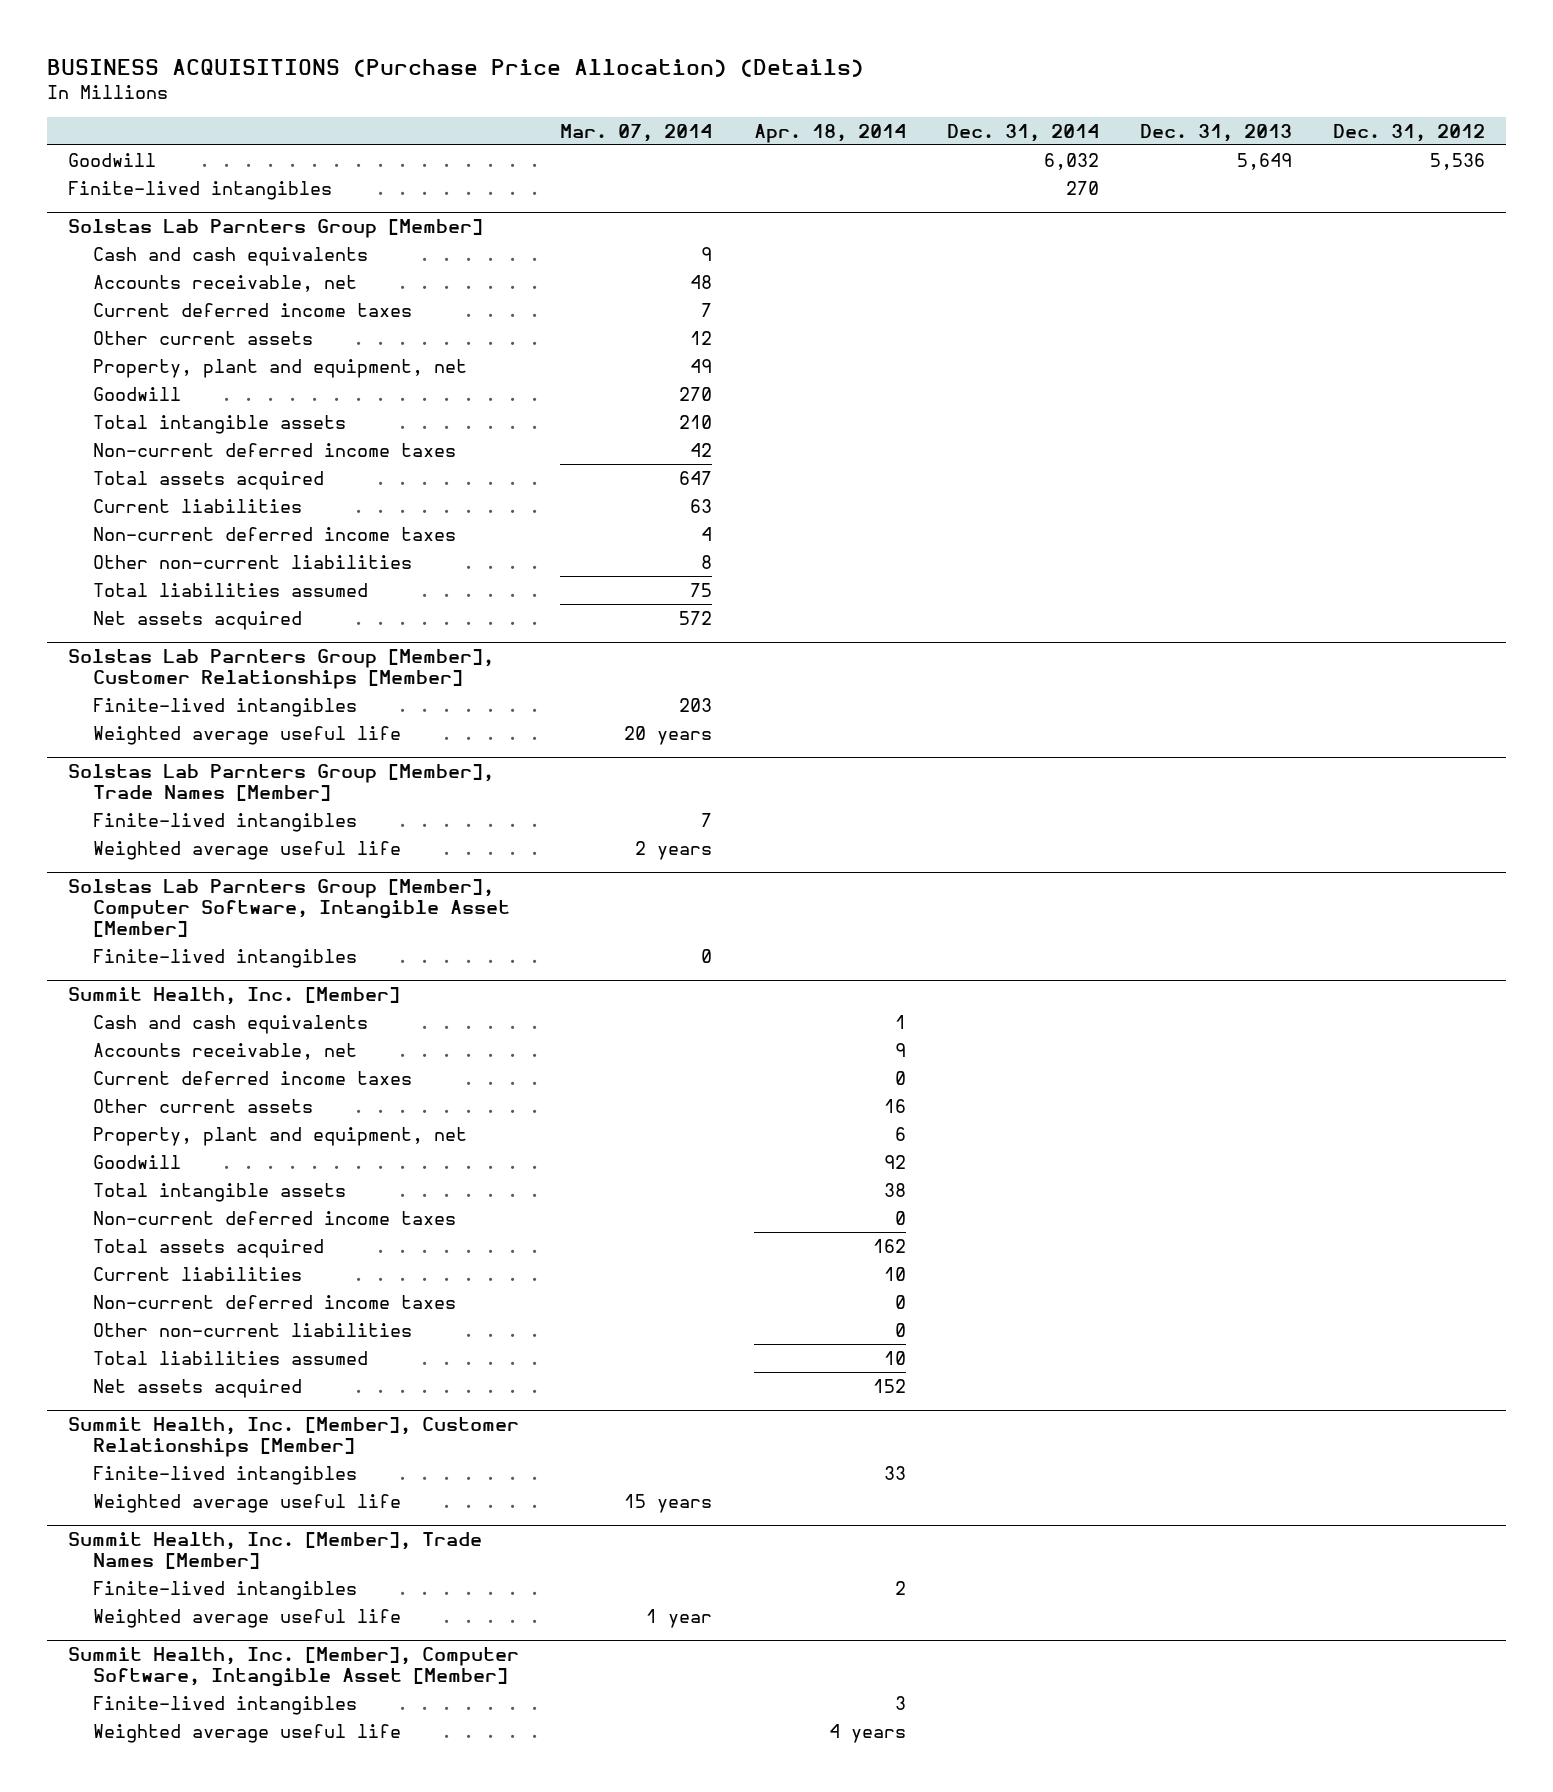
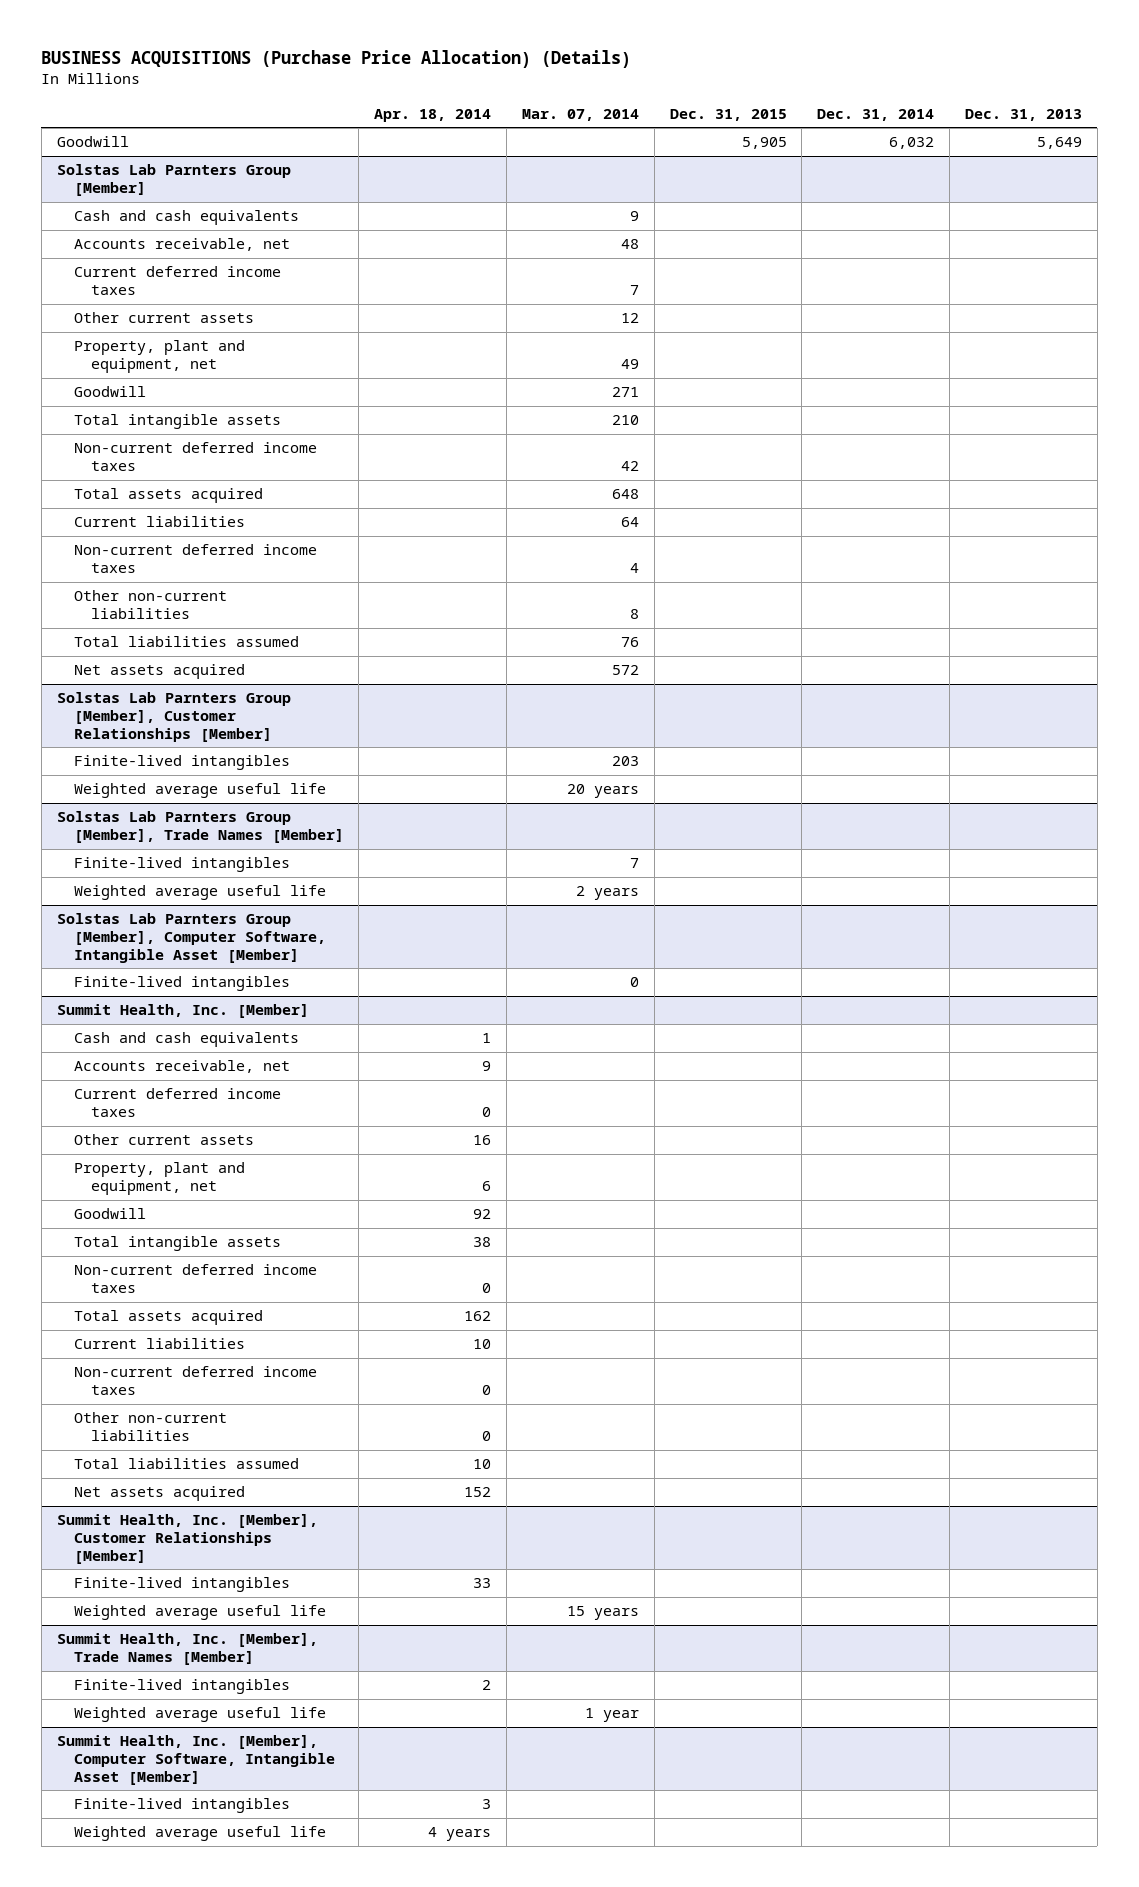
[1333,123,1486,142] Dec. 31, 2012 -> none
none -> [669,108,787,121] Dec. 31, 2015
[68,180,333,200] Finite-lived intangibles -> none
[679,386,713,401] 270 -> [611,387,639,398] 271
[679,470,713,485] 647 -> [611,489,639,500] 648
[690,498,713,513] 63 -> [620,517,639,528] 64
[690,582,713,597] 75 -> [620,637,639,648] 76

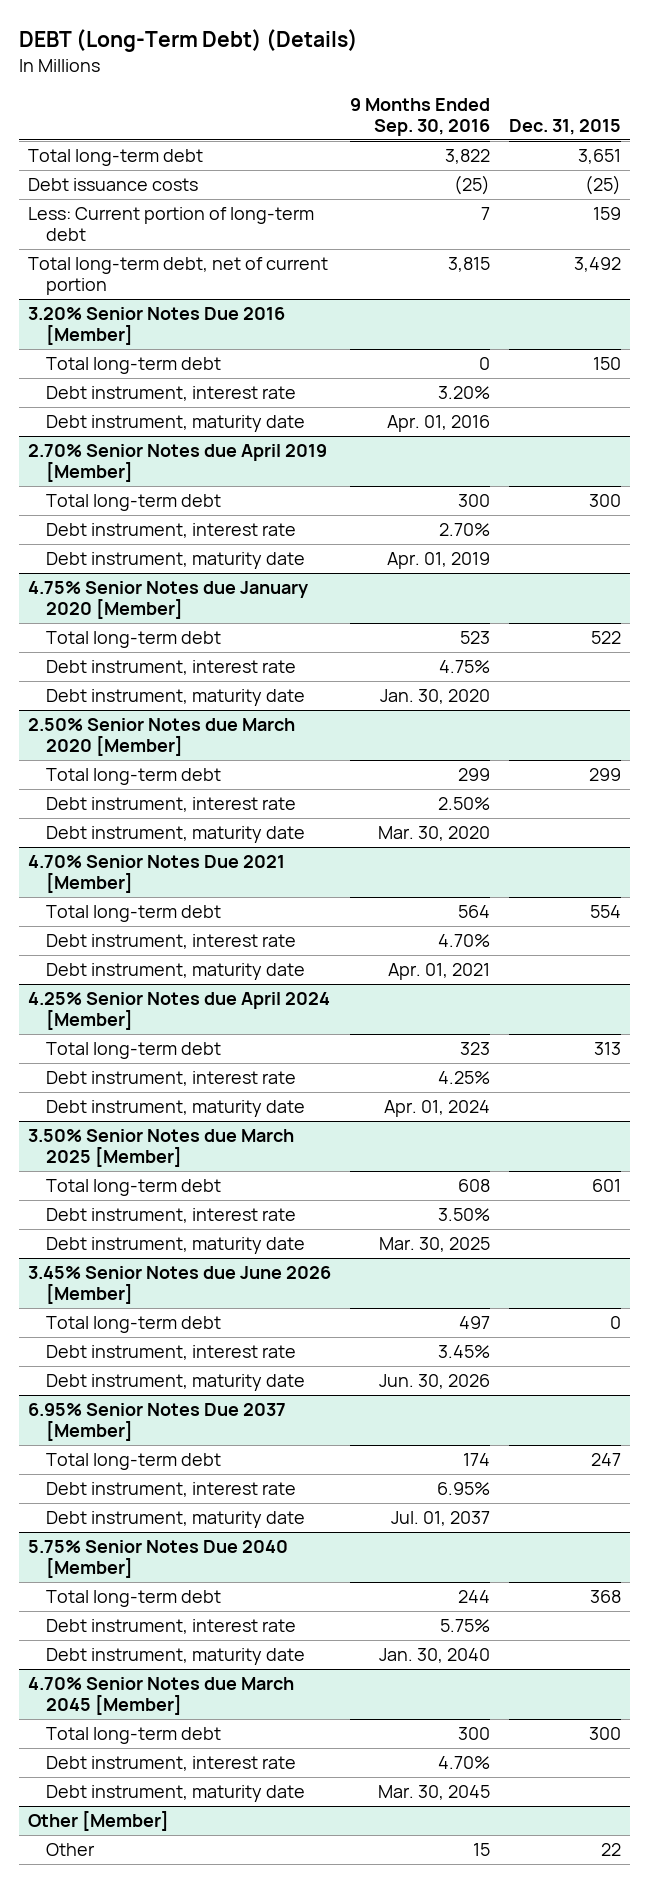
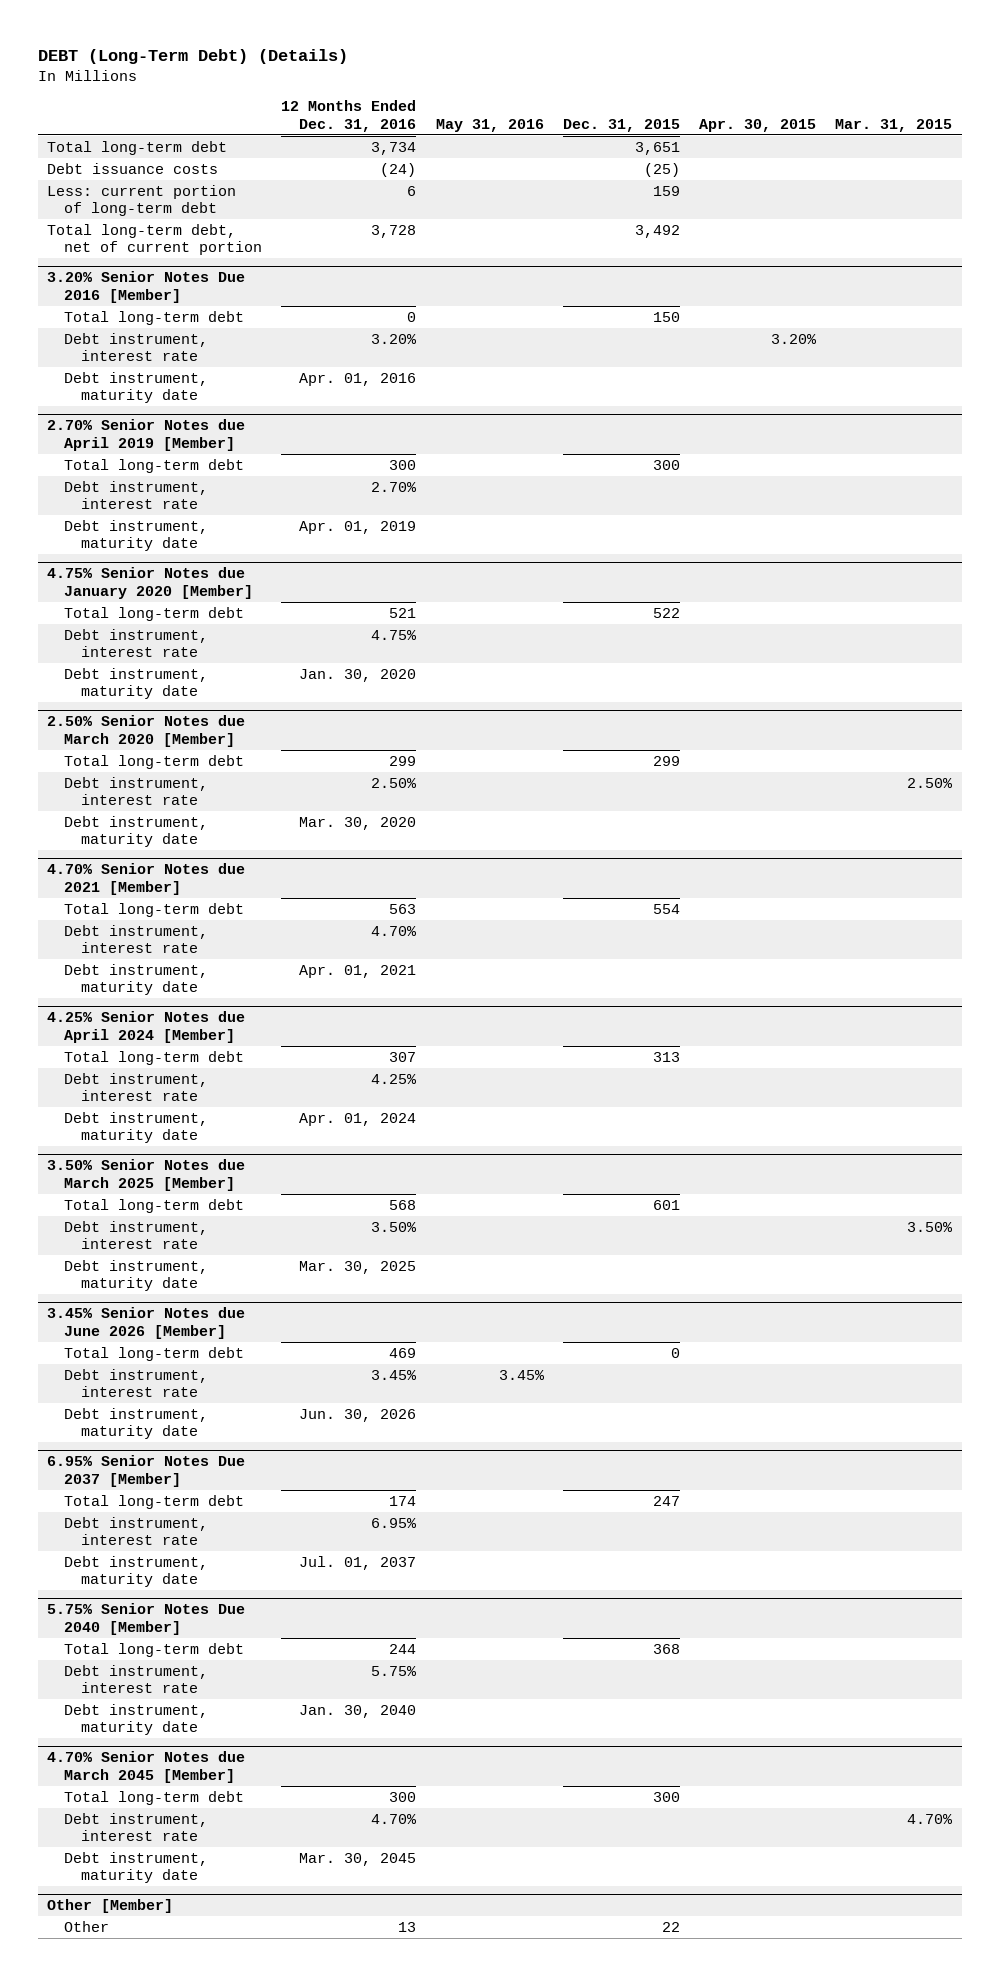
[350,97,491,137] 9 Months Ended Sep. 30, 2016 -> none
none -> [281,100,417,132] 12 Months Ended Dec. 31, 2016
none -> [435,118,544,132] May 31, 2016
none -> [699,118,817,132] Apr. 30, 2015
none -> [835,118,953,132] Mar. 31, 2015
[28,207,315,242] Less: Current portion of long-term debt -> [47,184,237,217] Less: current portion of long-term debt
[28,855,286,894] 4.70% Senior Notes Due 2021 [Member] -> [47,863,246,896] 4.70% Senior Notes due 2021 [Member]

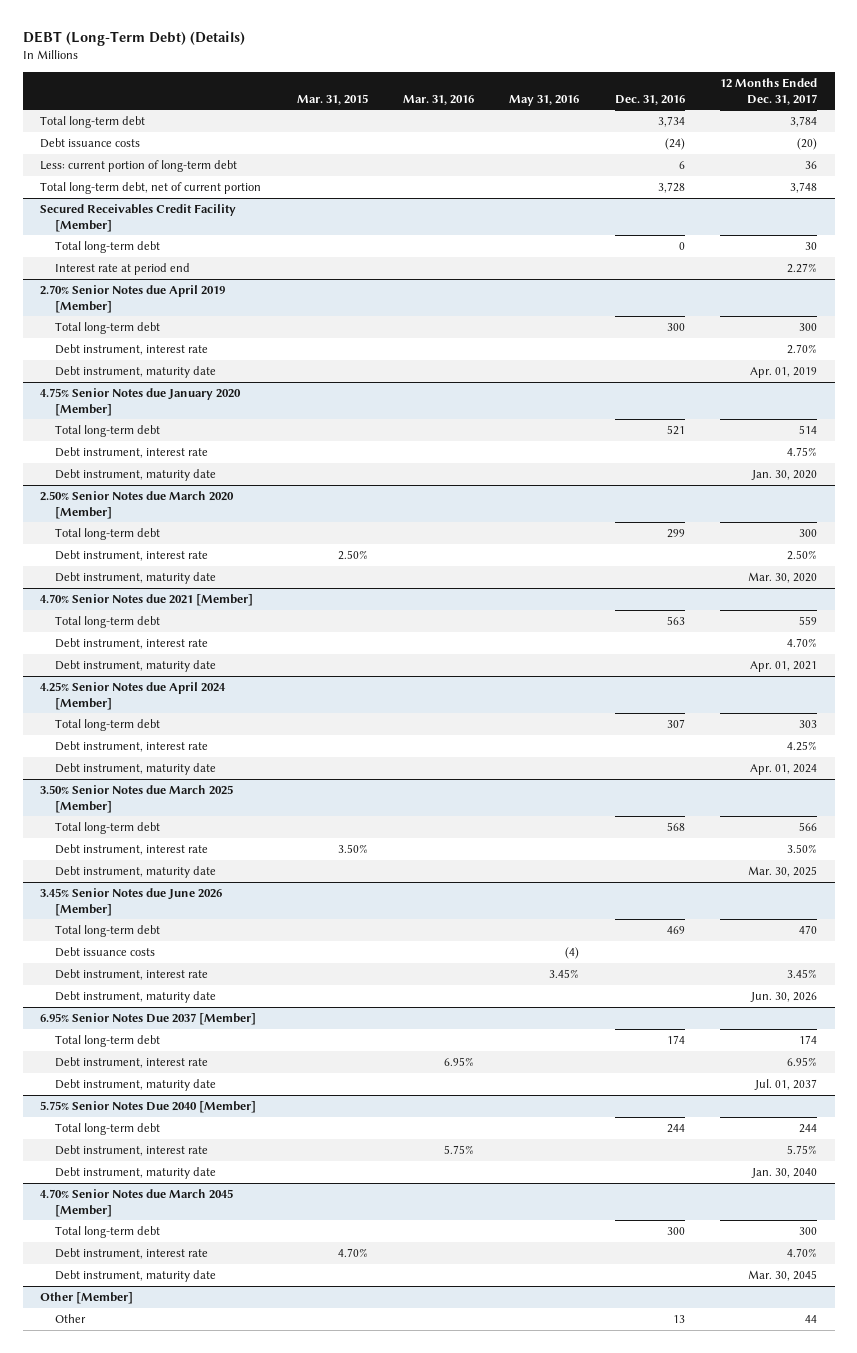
[281,100,417,132] 12 Months Ended Dec. 31, 2016 -> none
[562,118,680,132] Dec. 31, 2015 -> none
[699,118,817,132] Apr. 30, 2015 -> none
none -> [403,94,475,105] Mar. 31, 2016
none -> [614,94,685,105] Dec. 31, 2016
none -> [720,78,818,105] 12 Months Ended Dec. 31, 2017
[47,271,246,304] 3.20% Senior Notes Due 2016 [Member] -> none
[64,310,245,325] Total long-term debt -> none
[64,332,209,362] Debt instrument, interest rate -> none
[64,371,209,404] Debt instrument, maturity date -> none
none -> [40,204,237,232] Secured Receivables Credit Facility [Member]
none -> [55,241,161,254] Total long-term debt
none -> [55,263,191,276] Interest rate at period end
none -> [55,947,156,958] Debt issuance costs

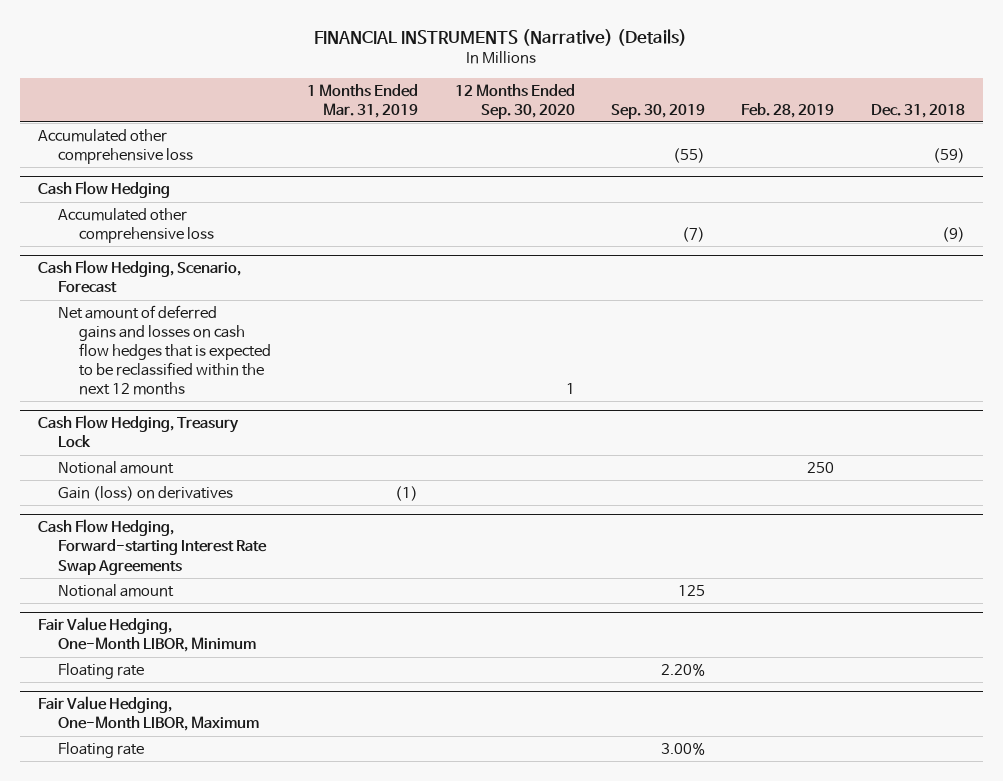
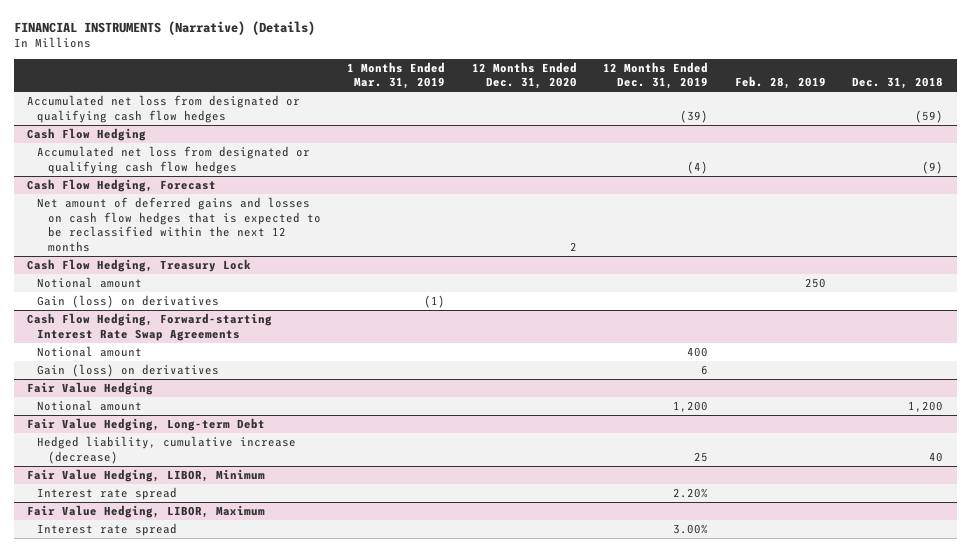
[454,83,575,119] 12 Months Ended Sep. 30, 2020 -> none
[610,103,705,119] Sep. 30, 2019 -> none
none -> [471,61,577,90] 12 Months Ended Dec. 31, 2020
none -> [603,61,709,90] 12 Months Ended Dec. 31, 2019
[38,128,194,164] Accumulated other comprehensive loss -> [26,95,300,123] Accumulated net loss from designated or qualifying cash flow hedges
[58,207,214,243] Accumulated other comprehensive loss -> [37,146,311,174] Accumulated net loss from designated or qualifying cash flow hedges
[38,260,242,294] Cash Flow Hedging, Scenario, Forecast -> [26,179,216,193] Cash Flow Hedging, Forecast
[58,662,145,679] Floating rate -> none
[58,741,145,758] Floating rate -> none
none -> [37,364,220,378] Gain (loss) on derivatives
none -> [26,382,153,396] Fair Value Hedging
none -> [37,400,143,412] Notional amount
none -> [26,418,265,432] Fair Value Hedging, Long-term Debt
none -> [37,436,297,464] Hedged liability, cumulative increase (decrease)
[38,617,257,653] Fair Value Hedging, One-Month LIBOR, Minimum -> [26,469,265,483] Fair Value Hedging, LIBOR, Minimum
none -> [37,487,178,501] Interest rate spread
[38,696,260,732] Fair Value Hedging, One-Month LIBOR, Maximum -> [26,505,265,519] Fair Value Hedging, LIBOR, Maximum
none -> [37,523,178,537] Interest rate spread

